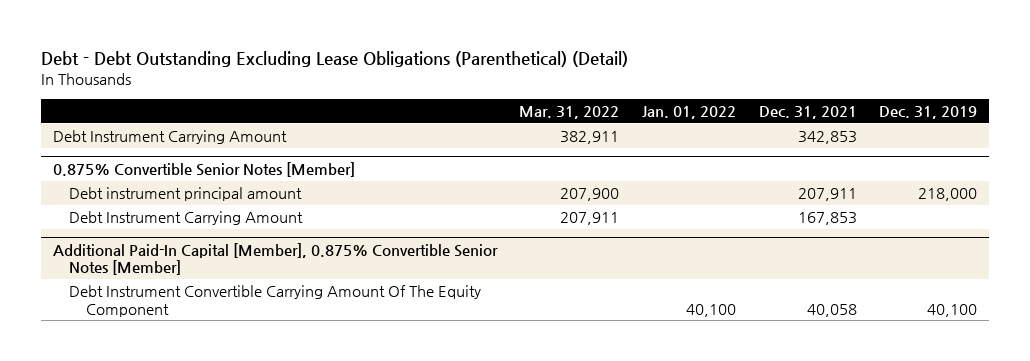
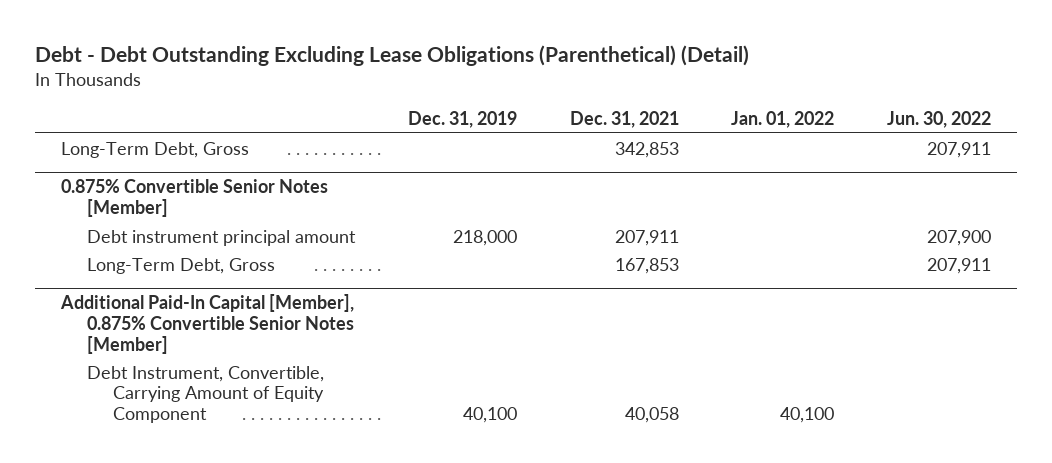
[519,105,620,119] Mar. 31, 2022 -> none
none -> [887,110,992,128] Jun. 30, 2022
[52,130,287,145] Debt Instrument Carrying Amount -> [60,141,249,158] Long-Term Debt, Gross
[69,211,304,226] Debt Instrument Carrying Amount -> [87,257,276,274] Long-Term Debt, Gross
[69,285,482,317] Debt Instrument Convertible Carrying Amount Of The Equity Component -> [87,365,325,424] Debt Instrument, Convertible, Carrying Amount of Equity Component

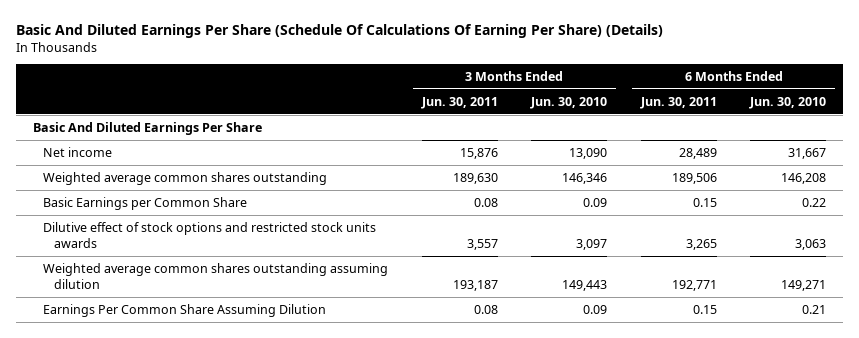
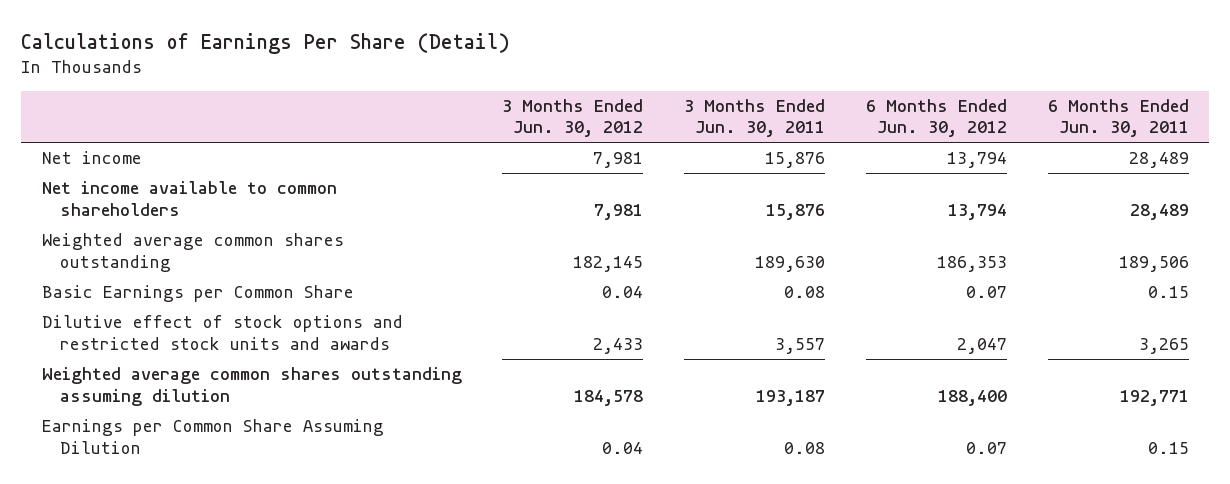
[15,23,663,38] Basic And Diluted Earnings Per Share (Schedule Of Calculations Of Earning Per Share) (Details) -> [21,32,511,54] Calculations of Earnings Per Share (Detail)
[530,96,608,109] Jun. 30, 2010 -> none
[749,96,827,109] Jun. 30, 2010 -> none
none -> [502,98,644,138] 3 Months Ended Jun. 30, 2012
none -> [865,98,1007,138] 6 Months Ended Jun. 30, 2012
[32,121,262,135] Basic And Diluted Earnings Per Share -> none
none -> [41,181,337,216] Net income available to common shareholders
[43,221,377,248] Dilutive effect of stock options and restricted stock units awards -> [41,315,403,350] Dilutive effect of stock options and restricted stock units and awards
[43,303,327,317] Earnings Per Common Share Assuming Dilution -> [41,419,384,454] Earnings per Common Share Assuming Dilution

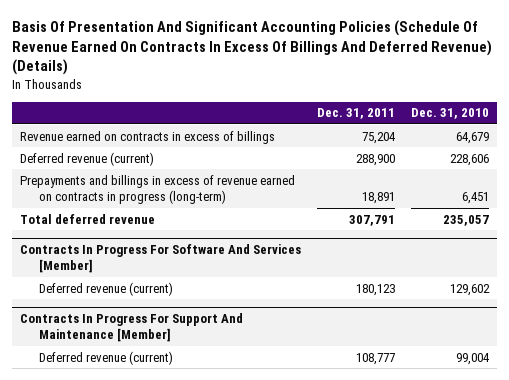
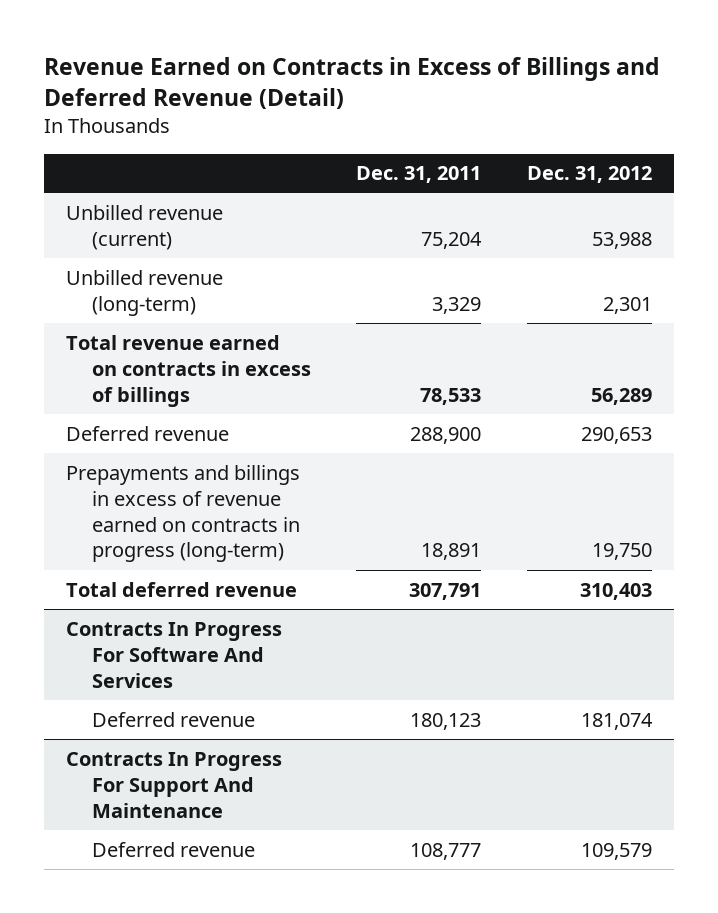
[11,19,492,76] Basis Of Presentation And Significant Accounting Policies (Schedule Of Revenue Earned On Contracts In Excess Of Billings And Deferred Revenue) (Details) -> [43,57,660,110] Revenue Earned on Contracts in Excess of Billings and Deferred Revenue (Detail)
[410,108,489,120] Dec. 31, 2010 -> none
none -> [526,166,652,184] Dec. 31, 2012
none -> [66,204,224,250] Unbilled revenue (current)
none -> [66,269,224,316] Unbilled revenue (long-term)
[19,130,275,144] Revenue earned on contracts in excess of billings -> [66,334,312,407] Total revenue earned on contracts in excess of billings
[361,131,396,144] 75,204 -> [420,387,482,405] 78,533
[19,151,154,166] Deferred revenue (current) -> [66,425,230,441] Deferred revenue
[19,243,301,274] Contracts In Progress For Software And Services [Member] -> [66,621,283,688] Contracts In Progress For Software And Services
[39,281,174,296] Deferred revenue (current) -> [92,711,256,727] Deferred revenue
[19,312,243,343] Contracts In Progress For Support And Maintenance [Member] -> [66,751,283,818] Contracts In Progress For Support And Maintenance
[39,350,174,365] Deferred revenue (current) -> [92,841,256,857] Deferred revenue

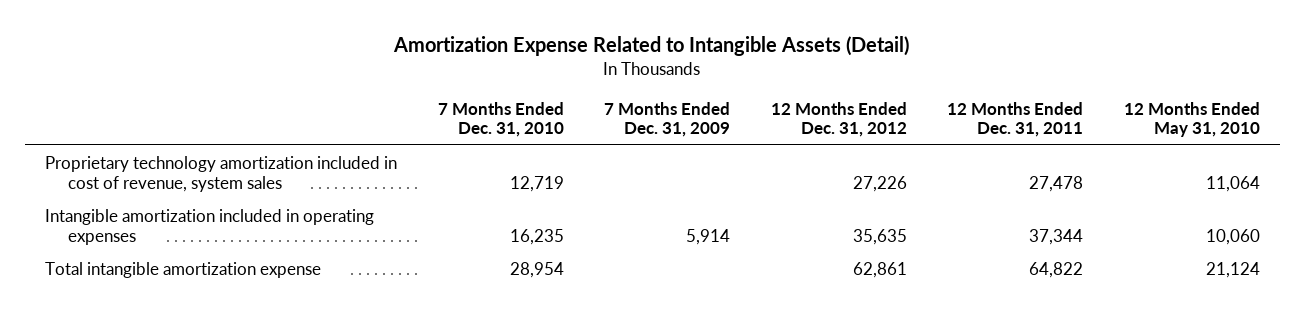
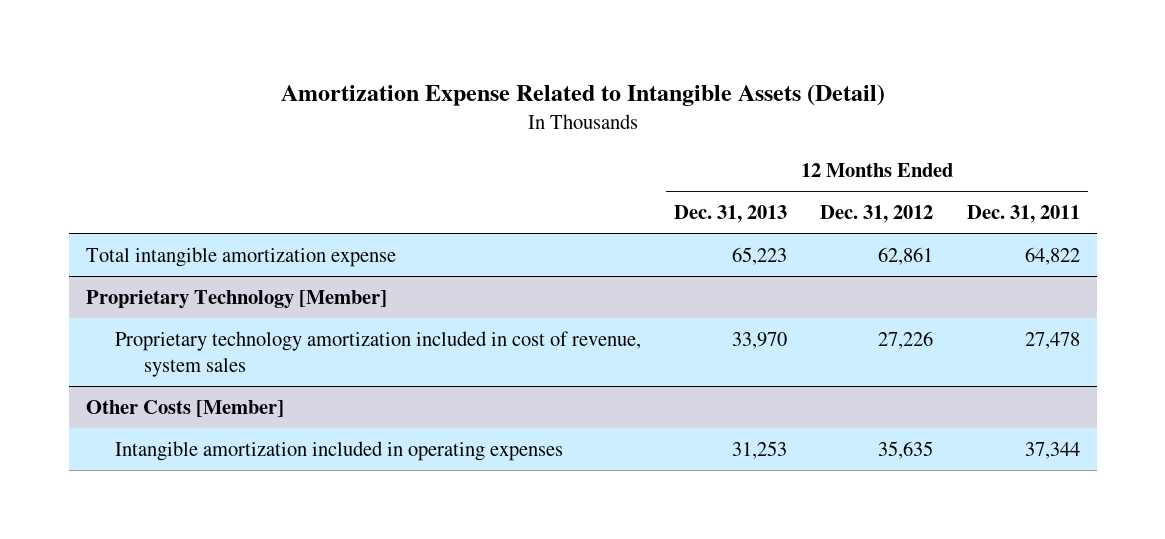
[437,101,564,138] 7 Months Ended Dec. 31, 2010 -> none
[604,101,731,138] 7 Months Ended Dec. 31, 2009 -> none
[1123,101,1260,138] 12 Months Ended May 31, 2010 -> none
none -> [674,205,788,224] Dec. 31, 2013
[45,261,322,278] Total intangible amortization expense -> [85,246,396,267] Total intangible amortization expense
none -> [85,289,387,309] Proprietary Technology [Member]
none -> [85,399,284,417] Other Costs [Member]

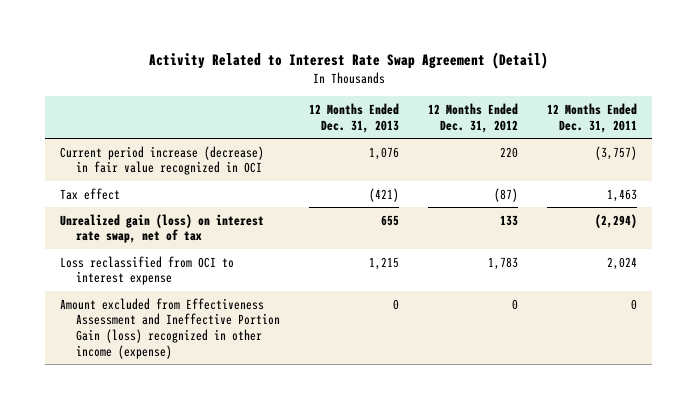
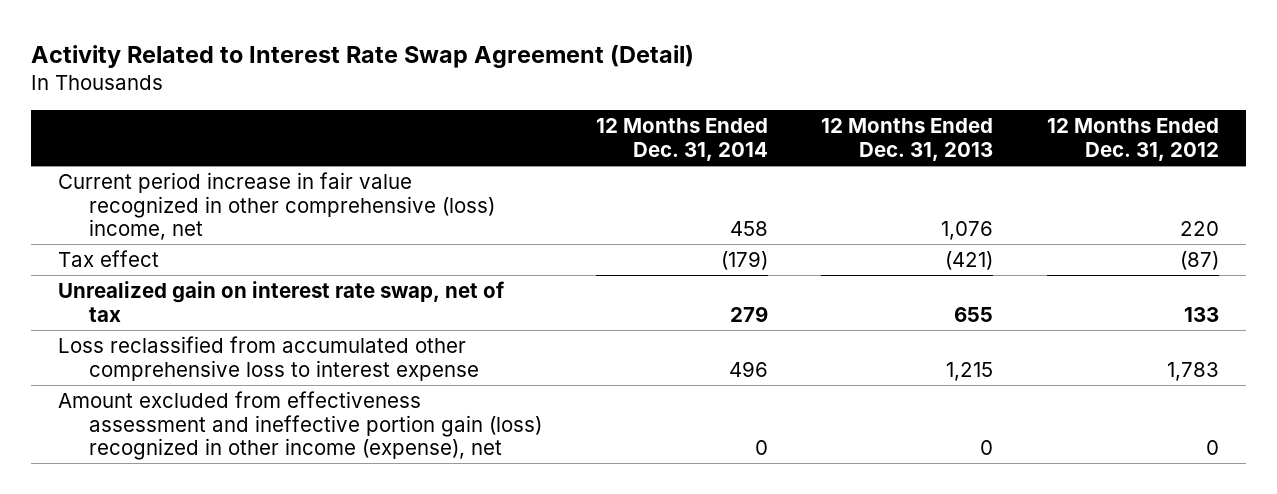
[547,102,638,133] 12 Months Ended Dec. 31, 2011 -> none
none -> [595,118,768,162] 12 Months Ended Dec. 31, 2014
[59,145,264,176] Current period increase (decrease) in fair value recognized in OCI -> [58,171,495,241] Current period increase in fair value recognized in other comprehensive (loss) income, net
[59,213,264,244] Unrealized gain (loss) on interest rate swap, net of tax -> [58,280,505,322] Unrealized gain on interest rate swap, net of tax
[59,255,234,286] Loss reclassified from OCI to interest expense -> [58,335,479,381] Loss reclassified from accumulated other comprehensive loss to interest expense
[59,297,280,360] Amount excluded from Effectiveness Assessment and Ineffective Portion Gain (loss) recognized in other income (expense) -> [58,390,542,461] Amount excluded from effectiveness assessment and ineffective portion gain (loss) recognized in other income (expense), net

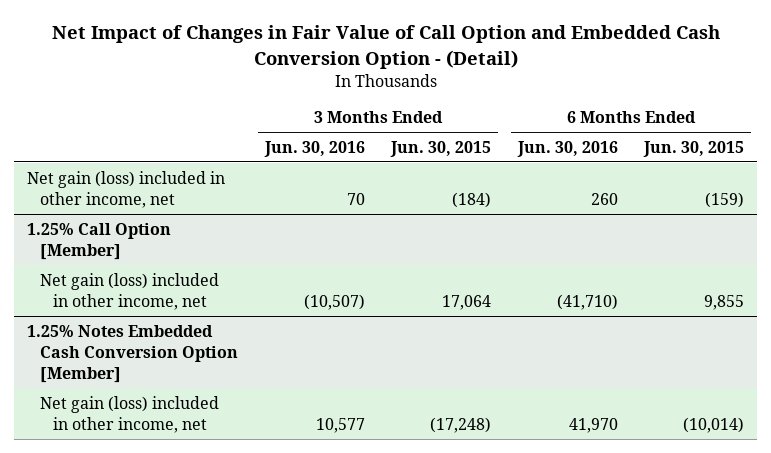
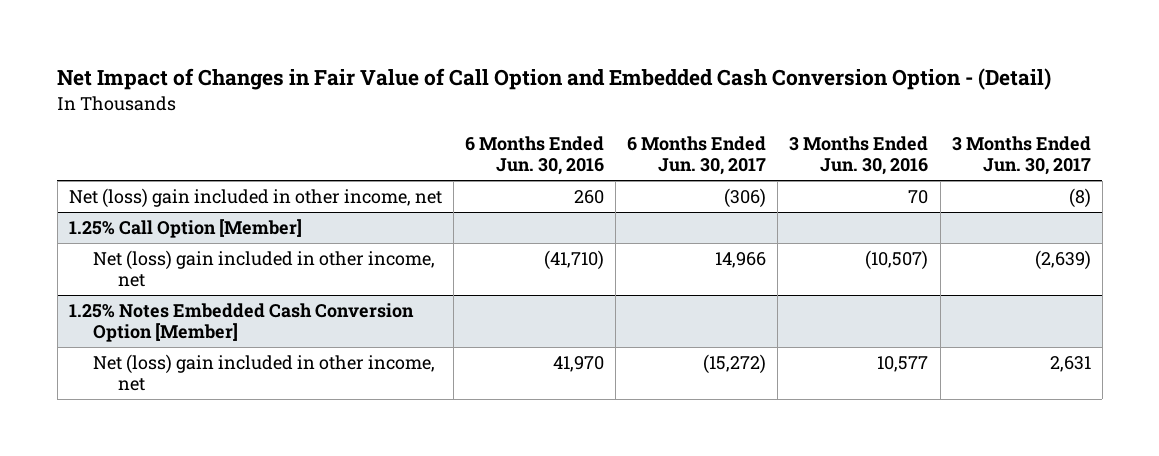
[390,140,492,157] Jun. 30, 2015 -> none
[643,140,745,157] Jun. 30, 2015 -> none
none -> [627,136,767,176] 6 Months Ended Jun. 30, 2017
none -> [951,136,1091,176] 3 Months Ended Jun. 30, 2017
[27,170,226,208] Net gain (loss) included in other income, net -> [68,187,442,208] Net (loss) gain included in other income, net
[40,272,220,310] Net gain (loss) included in other income, net -> [93,249,436,288] Net (loss) gain included in other income, net
[40,395,220,433] Net gain (loss) included in other income, net -> [93,353,436,392] Net (loss) gain included in other income, net

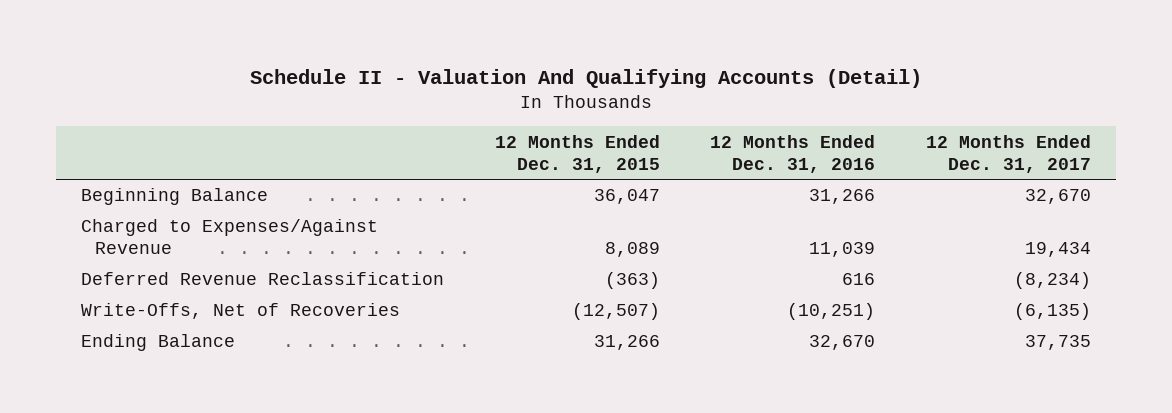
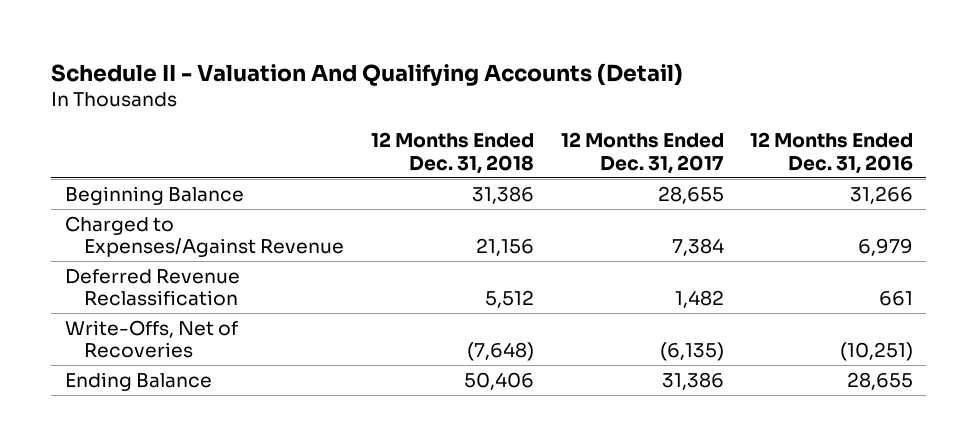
[494,134,660,173] 12 Months Ended Dec. 31, 2015 -> none
none -> [370,132,534,174] 12 Months Ended Dec. 31, 2018
[1024,189,1091,205] 32,670 -> [657,186,724,205] 28,655
[809,242,876,258] 11,039 -> [858,238,914,257] 6,979
[1024,242,1091,258] 19,434 -> [671,238,724,257] 7,384
[842,273,876,286] 616 -> [879,291,914,307] 661
[1013,272,1091,290] (8,234) -> [674,290,724,309] 1,482
[809,335,876,351] 32,670 -> [847,372,914,391] 28,655
[1024,335,1091,351] 37,735 -> [661,372,724,391] 31,386

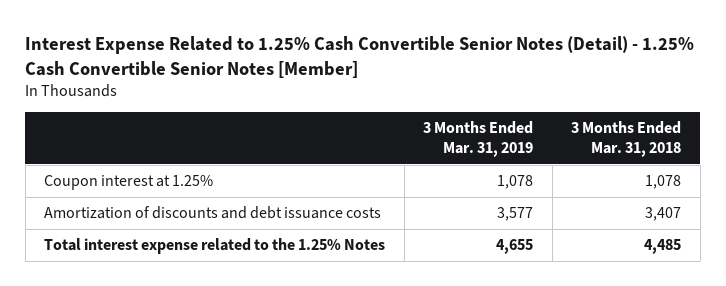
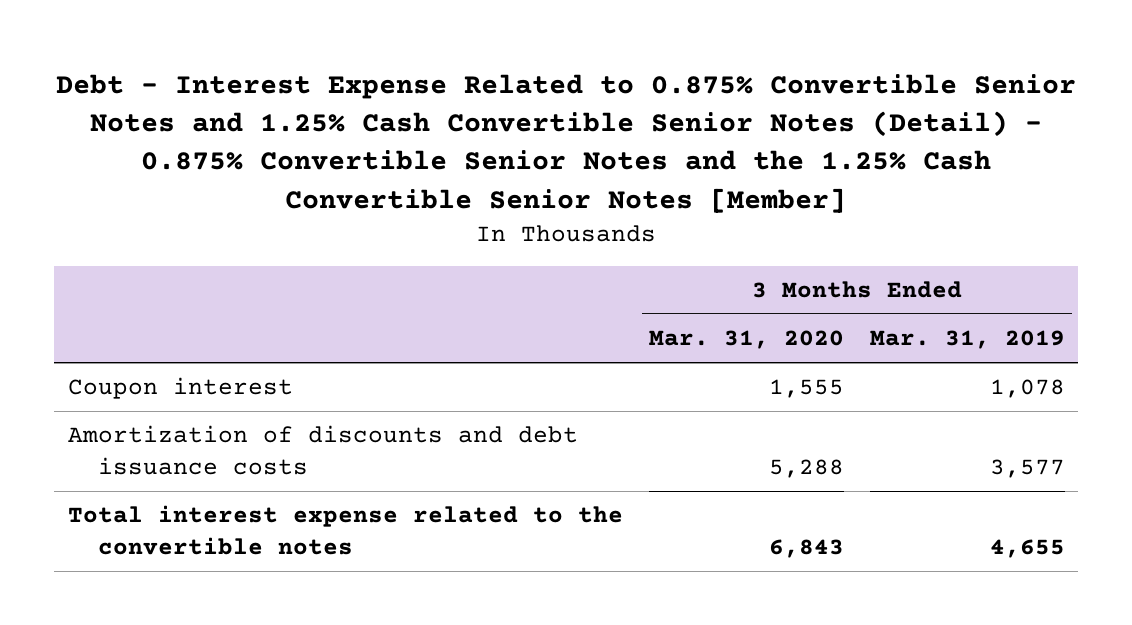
[25,35,695,78] Interest Expense Related to 1.25% Cash Convertible Senior Notes (Detail) - 1.25% Cash Convertible Senior Notes [Member] -> [56,73,1077,213] Debt - Interest Expense Related to 0.875% Convertible Senior Notes and 1.25% Cash Convertible Senior Notes (Detail) - 0.875% Convertible Senior Notes and the 1.25% Cash Convertible Senior Notes [Member]
[571,121,682,158] 3 Months Ended Mar. 31, 2018 -> none
none -> [648,330,844,350] Mar. 31, 2020
[44,175,214,191] Coupon interest at 1.25% -> [67,377,293,400] Coupon interest
[44,238,386,255] Total interest expense related to the 1.25% Notes -> [67,505,623,556] Total interest expense related to the convertible notes

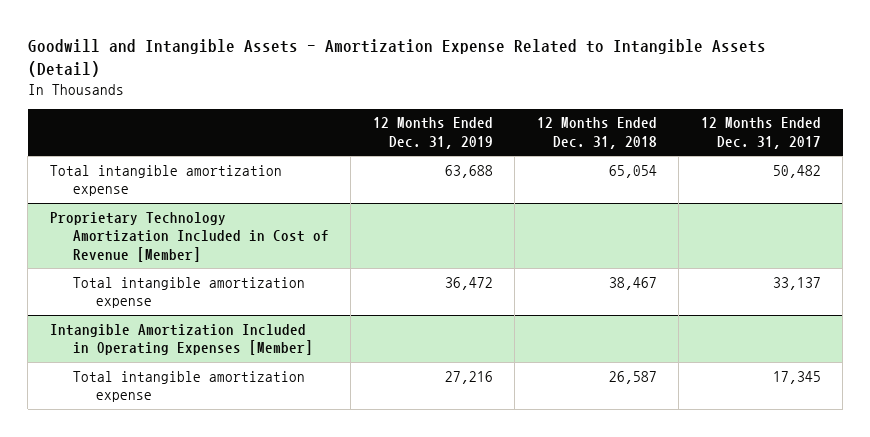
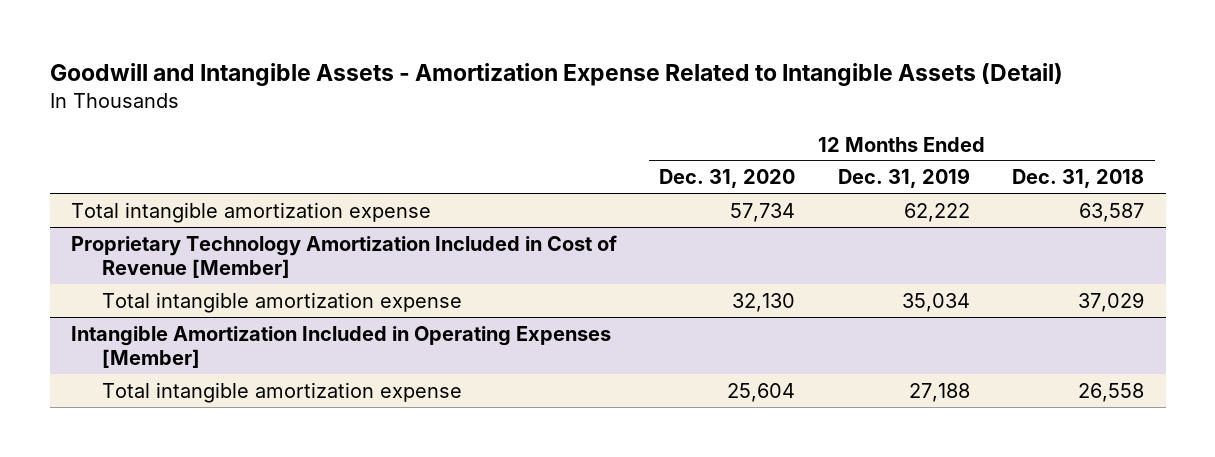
[700,117,821,149] 12 Months Ended Dec. 31, 2017 -> none
none -> [659,169,796,189] Dec. 31, 2020
[444,164,493,178] 63,688 -> [903,202,970,222] 62,222
[608,164,657,178] 65,054 -> [1079,202,1145,222] 63,587
[444,276,493,290] 36,472 -> [901,292,970,312] 35,034
[608,276,657,290] 38,467 -> [1078,291,1145,312] 37,029
[444,370,493,384] 27,216 -> [908,382,970,402] 27,188
[608,370,657,384] 26,587 -> [1078,382,1145,402] 26,558

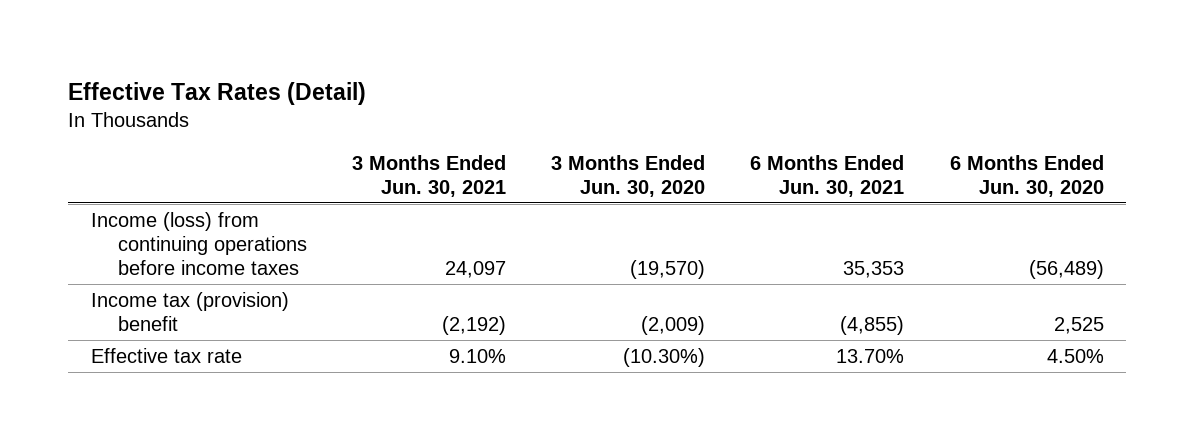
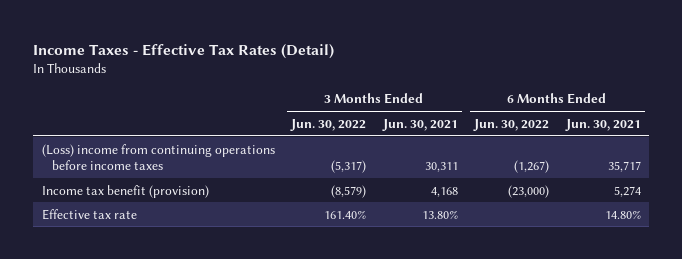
[68,81,367,105] Effective Tax Rates (Detail) -> [33,43,335,59] Income Taxes - Effective Tax Rates (Detail)
[551,154,706,197] 3 Months Ended Jun. 30, 2020 -> none
[949,154,1104,197] 6 Months Ended Jun. 30, 2020 -> none
none -> [290,118,367,131] Jun. 30, 2022
none -> [473,118,550,131] Jun. 30, 2022
[90,211,307,276] Income (loss) from continuing operations before income taxes -> [41,143,275,171] (Loss) income from continuing operations before income taxes
[445,261,507,279] 24,097 -> [424,162,458,173] 30,311
[843,261,905,279] 35,353 -> [607,161,641,173] 35,717
[90,291,289,331] Income tax (provision) benefit -> [41,184,209,198] Income tax benefit (provision)
[442,315,507,335] (2,192) -> [430,186,458,197] 4,168
[840,315,905,335] (4,855) -> [613,185,641,197] 5,274
[449,348,507,363] 9.10% -> [421,209,458,219] 13.80%
[836,348,905,363] 13.70% -> [604,209,641,219] 14.80%

